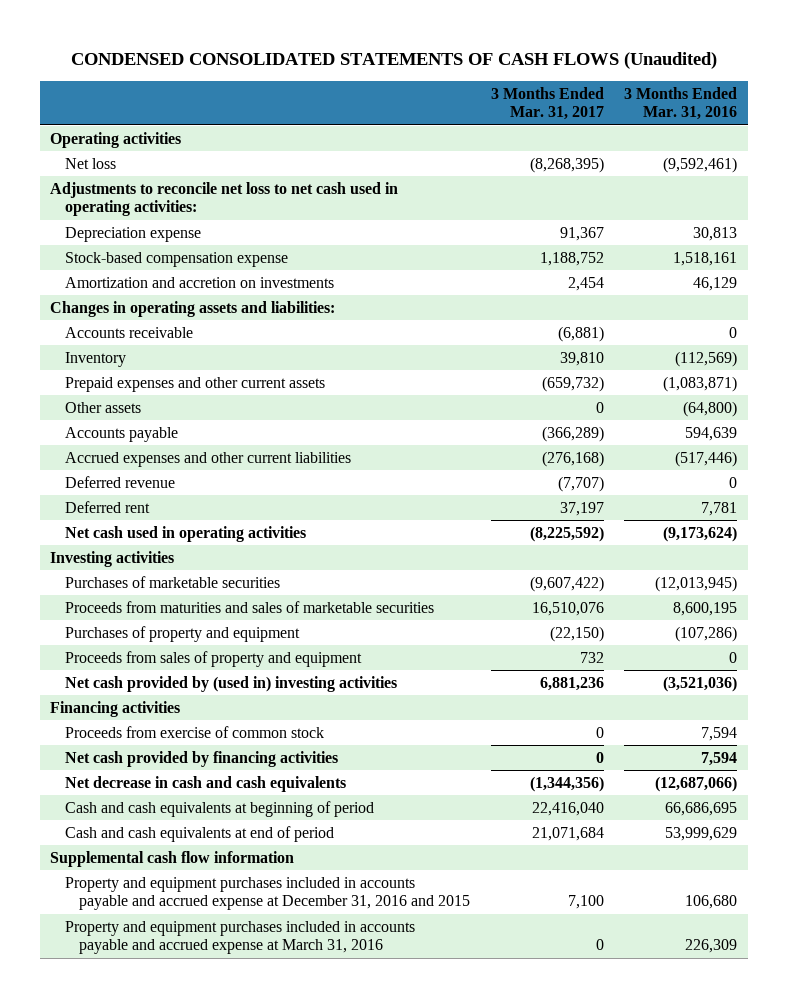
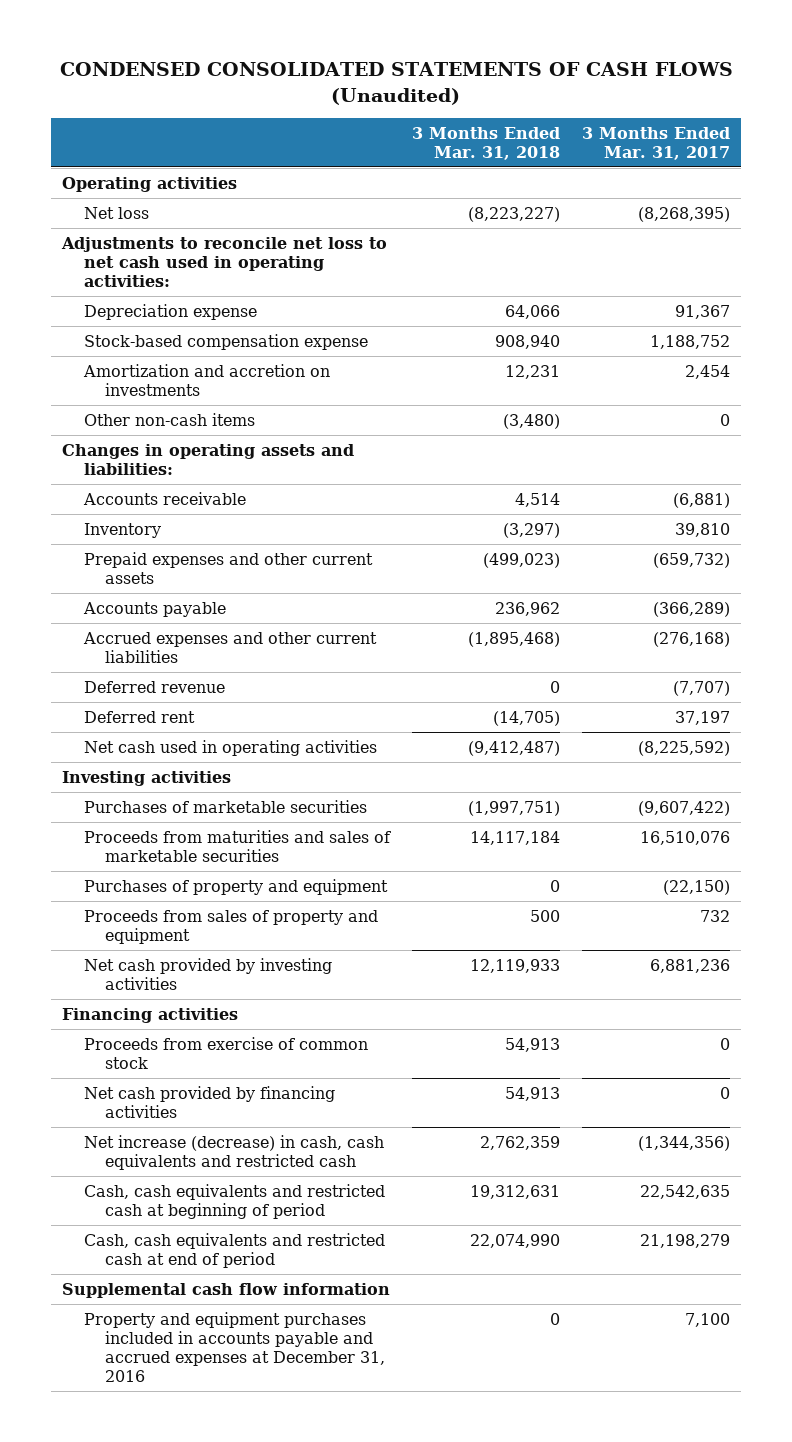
[624,86,738,121] 3 Months Ended Mar. 31, 2016 -> none
none -> [412,126,561,160] 3 Months Ended Mar. 31, 2018
none -> [83,412,255,426] Other non-cash items
[64,401,141,413] Other assets -> none
[64,675,397,692] Net cash provided by (used in) investing activities -> [83,957,332,990] Net cash provided by investing activities
[64,775,346,792] Net decrease in cash and cash equivalents -> [83,1134,384,1170] Net increase (decrease) in cash, cash equivalents and restricted cash
[64,800,374,817] Cash and cash equivalents at beginning of period -> [83,1183,385,1219] Cash, cash equivalents and restricted cash at beginning of period
[531,801,604,816] 22,416,040 -> [640,1184,731,1199] 22,542,635
[64,825,334,842] Cash and cash equivalents at end of period -> [83,1232,385,1268] Cash, cash equivalents and restricted cash at end of period
[531,826,604,841] 21,071,684 -> [640,1233,731,1248] 21,198,279
[64,920,415,955] Property and equipment purchases included in accounts payable and accrued expense at March 31, 2016 -> none
[64,876,471,911] Property and equipment purchases included in accounts payable and accrued expense at December 31, 2016 and 2015 -> [83,1311,386,1383] Property and equipment purchases included in accounts payable and accrued expenses at December 31, 2016

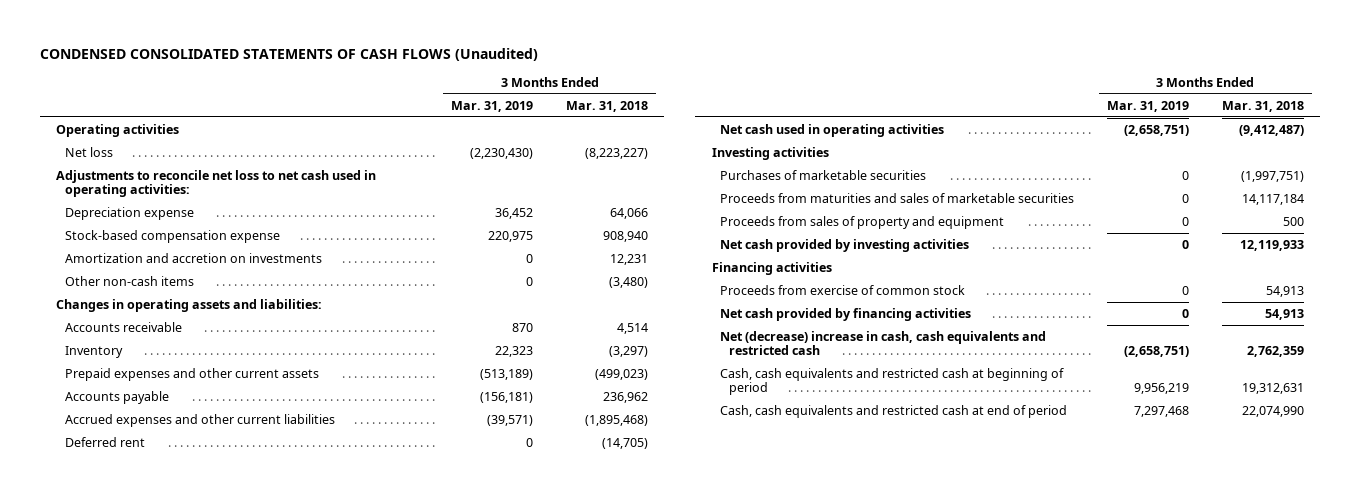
[582,126,731,160] 3 Months Ended Mar. 31, 2017 -> none
none -> [451,100,534,112] Mar. 31, 2019
[83,680,225,693] Deferred revenue -> none
[83,878,388,895] Purchases of property and equipment -> none
[83,1134,384,1170] Net increase (decrease) in cash, cash equivalents and restricted cash -> [720,330,1047,356] Net (decrease) increase in cash, cash equivalents and restricted cash
[62,1282,391,1298] Supplemental cash flow information -> none
[83,1311,386,1383] Property and equipment purchases included in accounts payable and accrued expenses at December 31, 2016 -> none

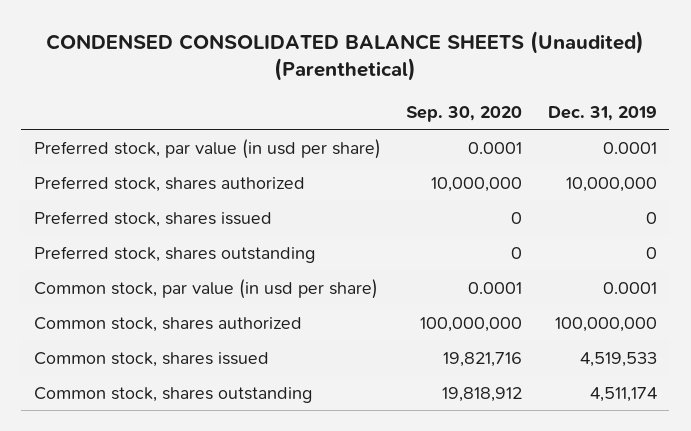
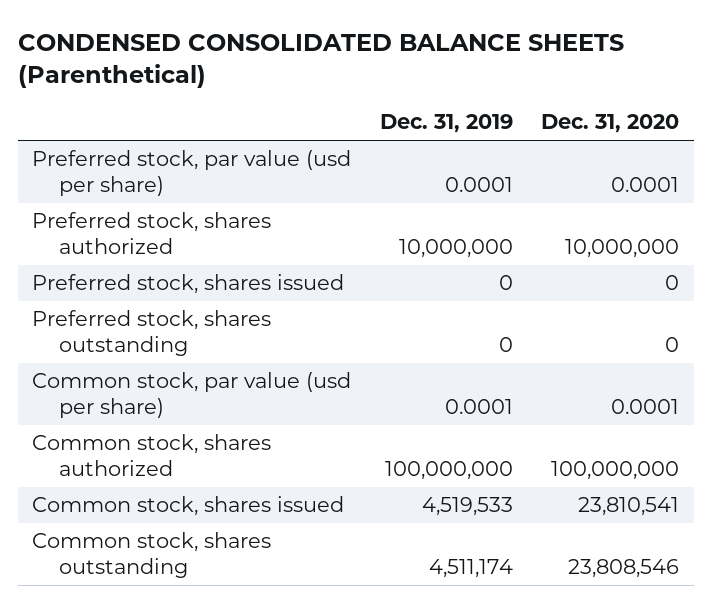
[46,30,645,82] CONDENSED CONSOLIDATED BALANCE SHEETS (Unaudited) (Parenthetical) -> [18,33,625,89] CONDENSED CONSOLIDATED BALANCE SHEETS (Parenthetical)
[406,105,523,122] Sep. 30, 2020 -> none
none -> [541,114,680,134] Dec. 31, 2020
[33,138,381,159] Preferred stock, par value (in usd per share) -> [32,150,352,197] Preferred stock, par value (usd per share)
[33,278,378,299] Common stock, par value (in usd per share) -> [32,372,352,419] Common stock, par value (usd per share)

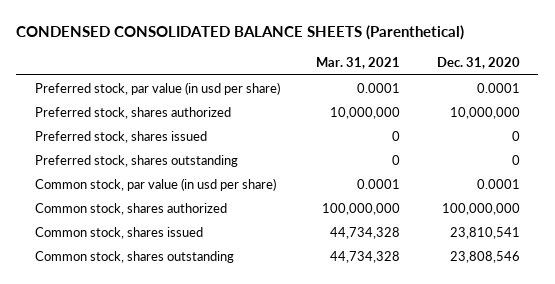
[379,114,513,134] Dec. 31, 2019 -> none
none -> [316,57,401,70] Mar. 31, 2021
[32,150,352,197] Preferred stock, par value (usd per share) -> [34,82,280,96] Preferred stock, par value (in usd per share)
[32,372,352,419] Common stock, par value (usd per share) -> [34,178,276,192] Common stock, par value (in usd per share)

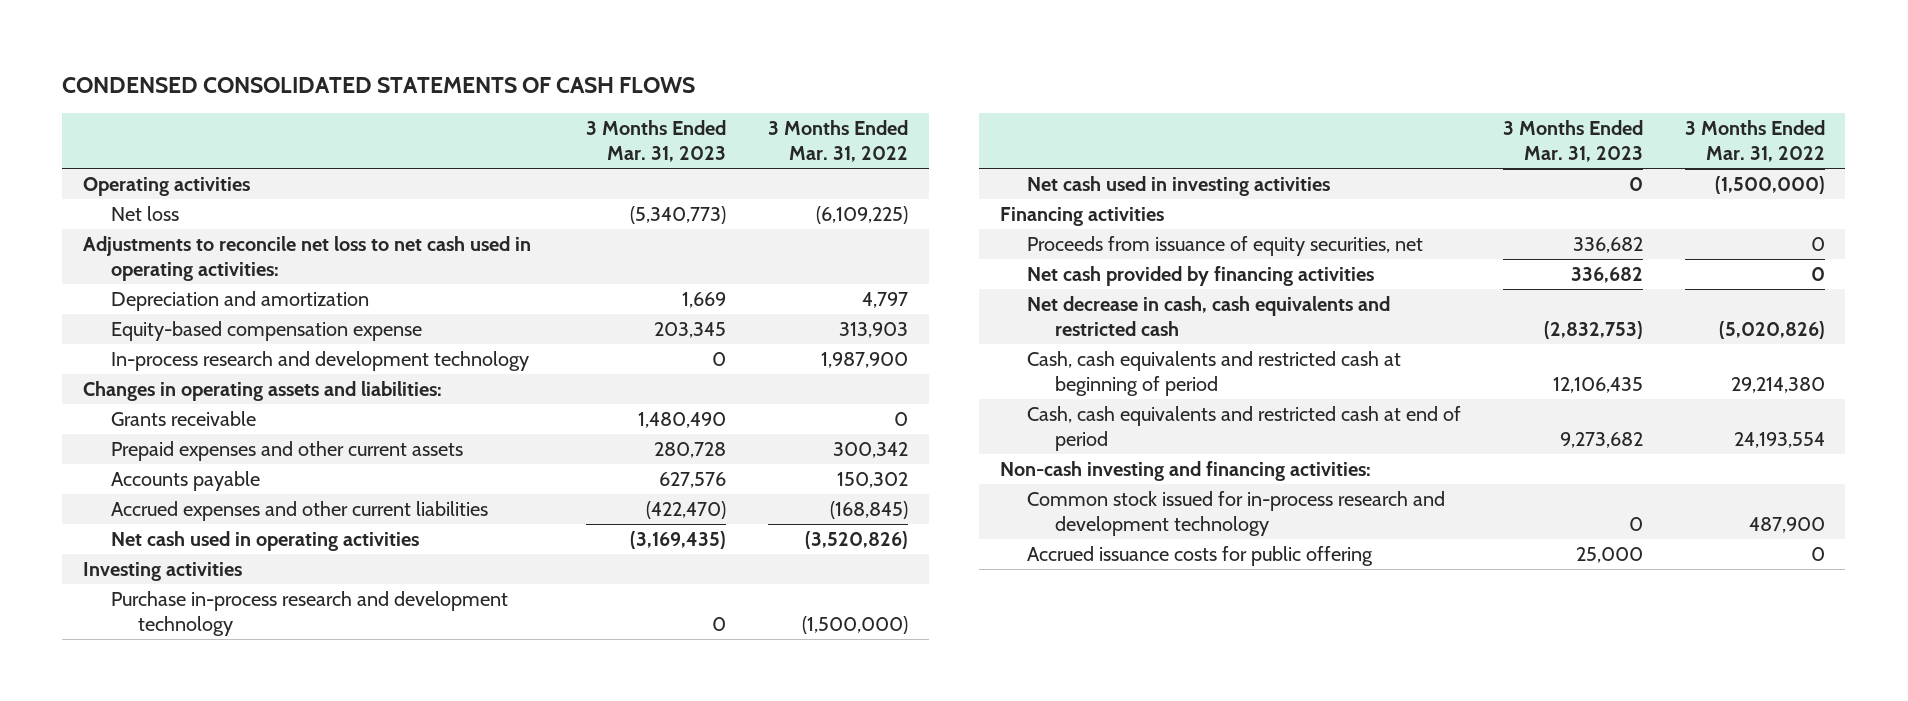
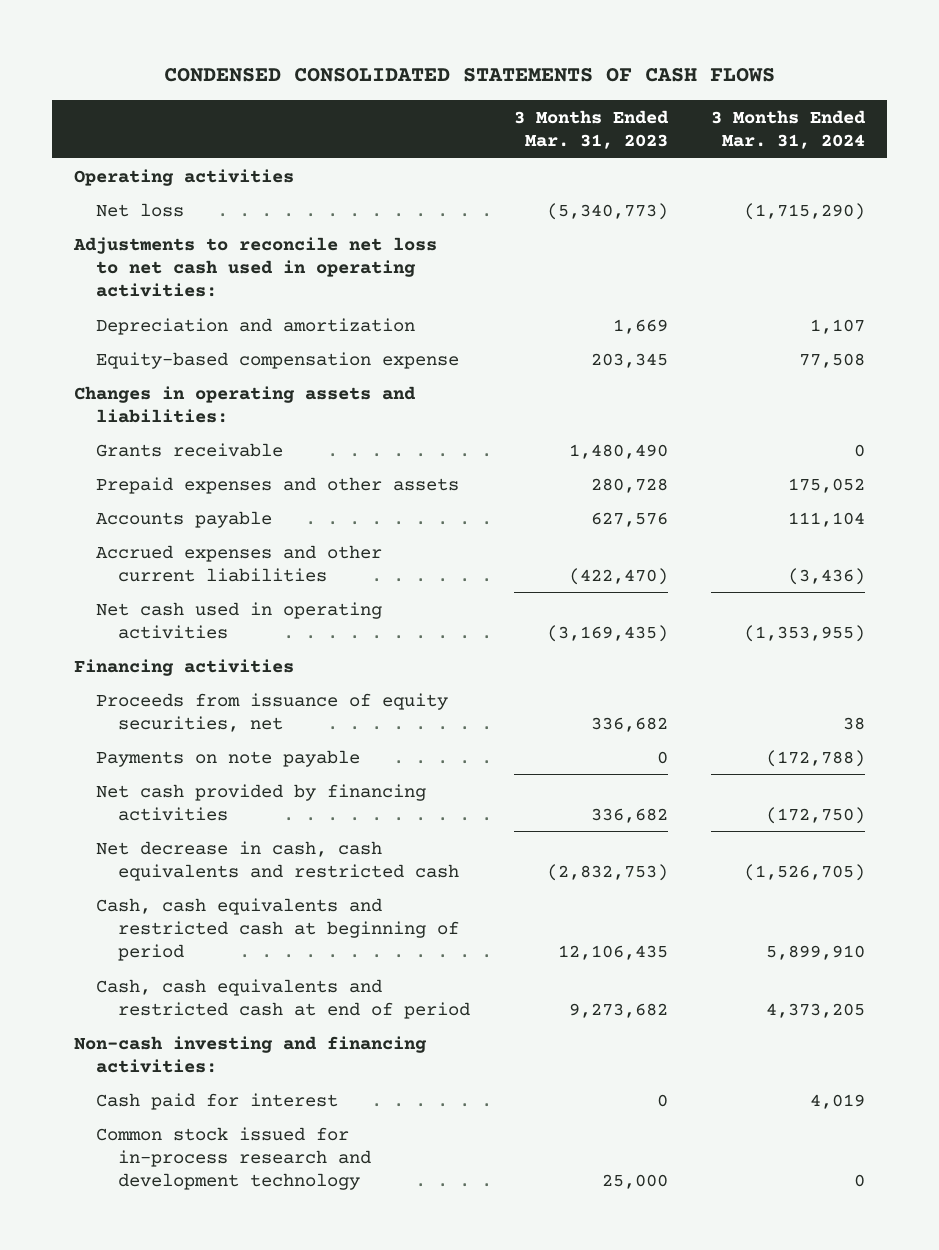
[768,119,909,163] 3 Months Ended Mar. 31, 2022 -> none
none -> [711,109,867,149] 3 Months Ended Mar. 31, 2024
[110,350,529,371] In-process research and development technology -> none
[110,440,463,461] Prepaid expenses and other current assets -> [95,476,459,494] Prepaid expenses and other assets
[82,561,242,581] Investing activities -> none
[110,590,508,637] Purchase in-process research and development technology -> none
[1027,175,1331,196] Net cash used in investing activities -> none
none -> [95,749,360,767] Payments on note payable
[1027,545,1374,566] Accrued issuance costs for public offering -> none
none -> [95,1092,338,1110] Cash paid for interest
[1628,517,1643,532] 0 -> [601,1173,668,1189] 25,000

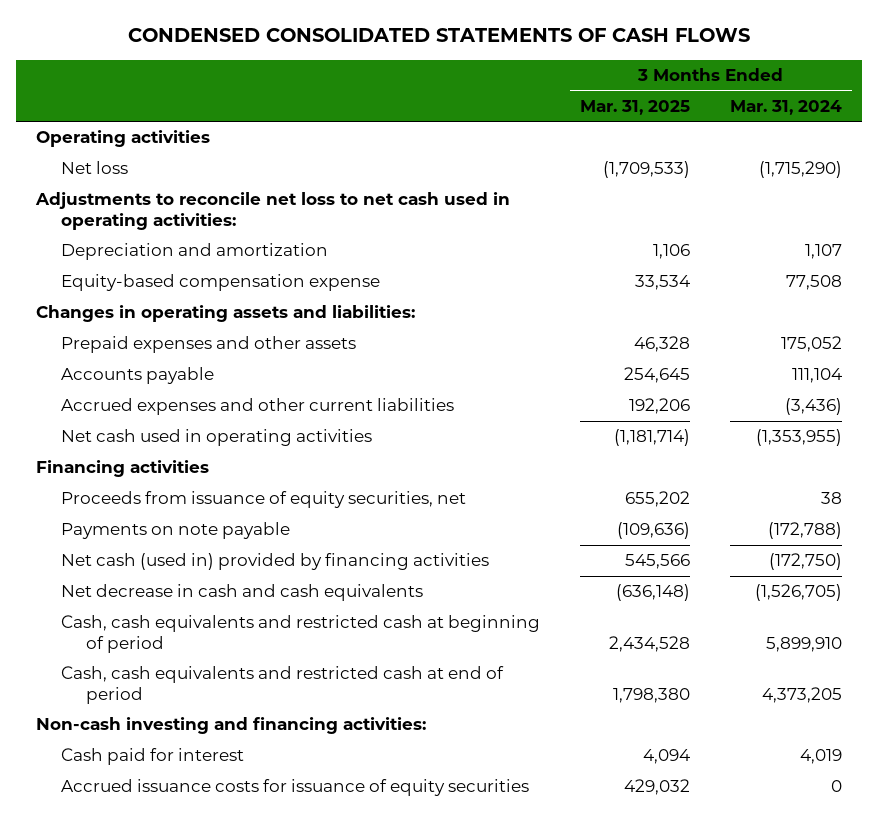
[513,109,669,149] 3 Months Ended Mar. 31, 2023 -> none
none -> [579,99,690,115] Mar. 31, 2025
[95,442,283,457] Grants receivable -> none
[95,783,426,821] Net cash provided by financing activities -> [60,553,489,571] Net cash (used in) provided by financing activities
[95,840,460,881] Net decrease in cash, cash equivalents and restricted cash -> [60,584,423,602] Net decrease in cash and cash equivalents
[95,1126,372,1190] Common stock issued for in-process research and development technology -> none
none -> [60,779,529,797] Accrued issuance costs for issuance of equity securities

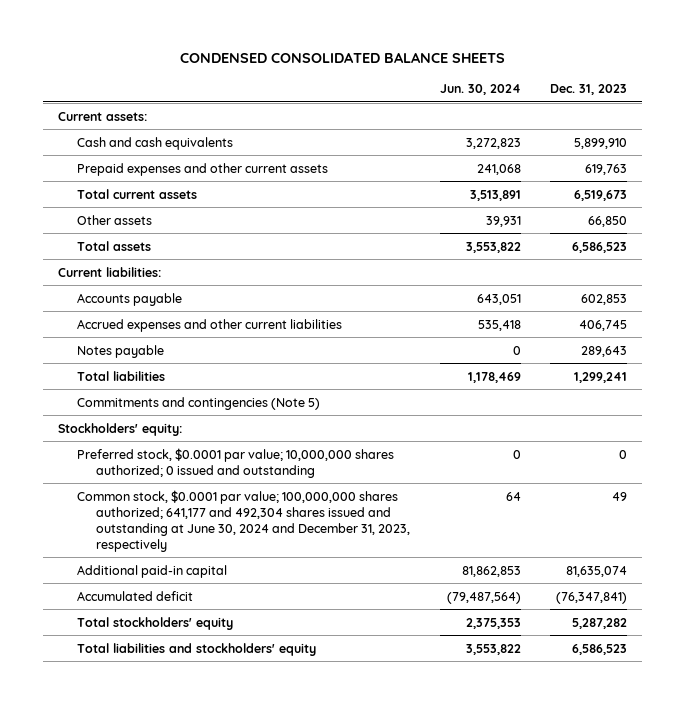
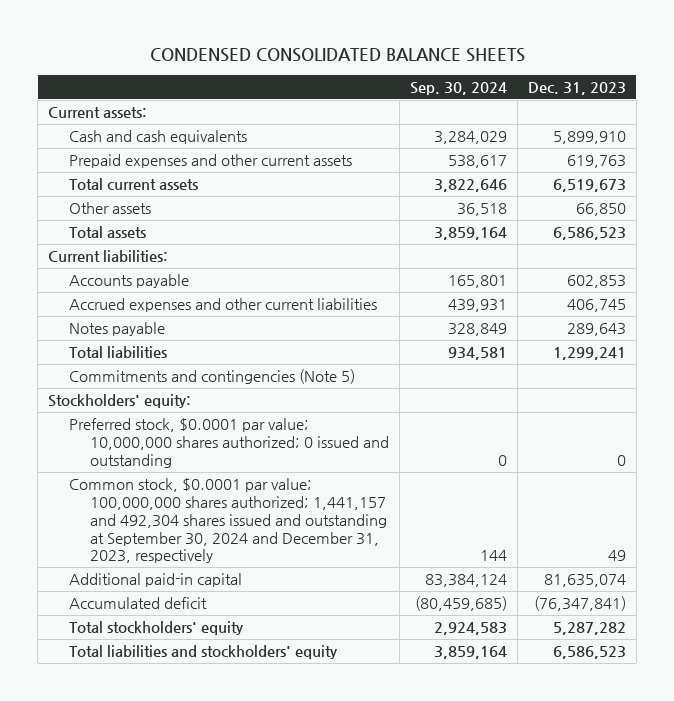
[439,84,521,96] Jun. 30, 2024 -> none
none -> [409,81,507,95] Sep. 30, 2024
[77,489,411,552] Common stock, $0.0001 par value; 100,000,000 shares authorized; 641,177 and 492,304 shares issued and outstanding at June 30, 2024 and December 31, 2023, respectively -> [69,478,388,564] Common stock, $0.0001 par value; 100,000,000 shares authorized; 1,441,157 and 492,304 shares issued and outstanding at September 30, 2024 and December 31, 2023, respectively

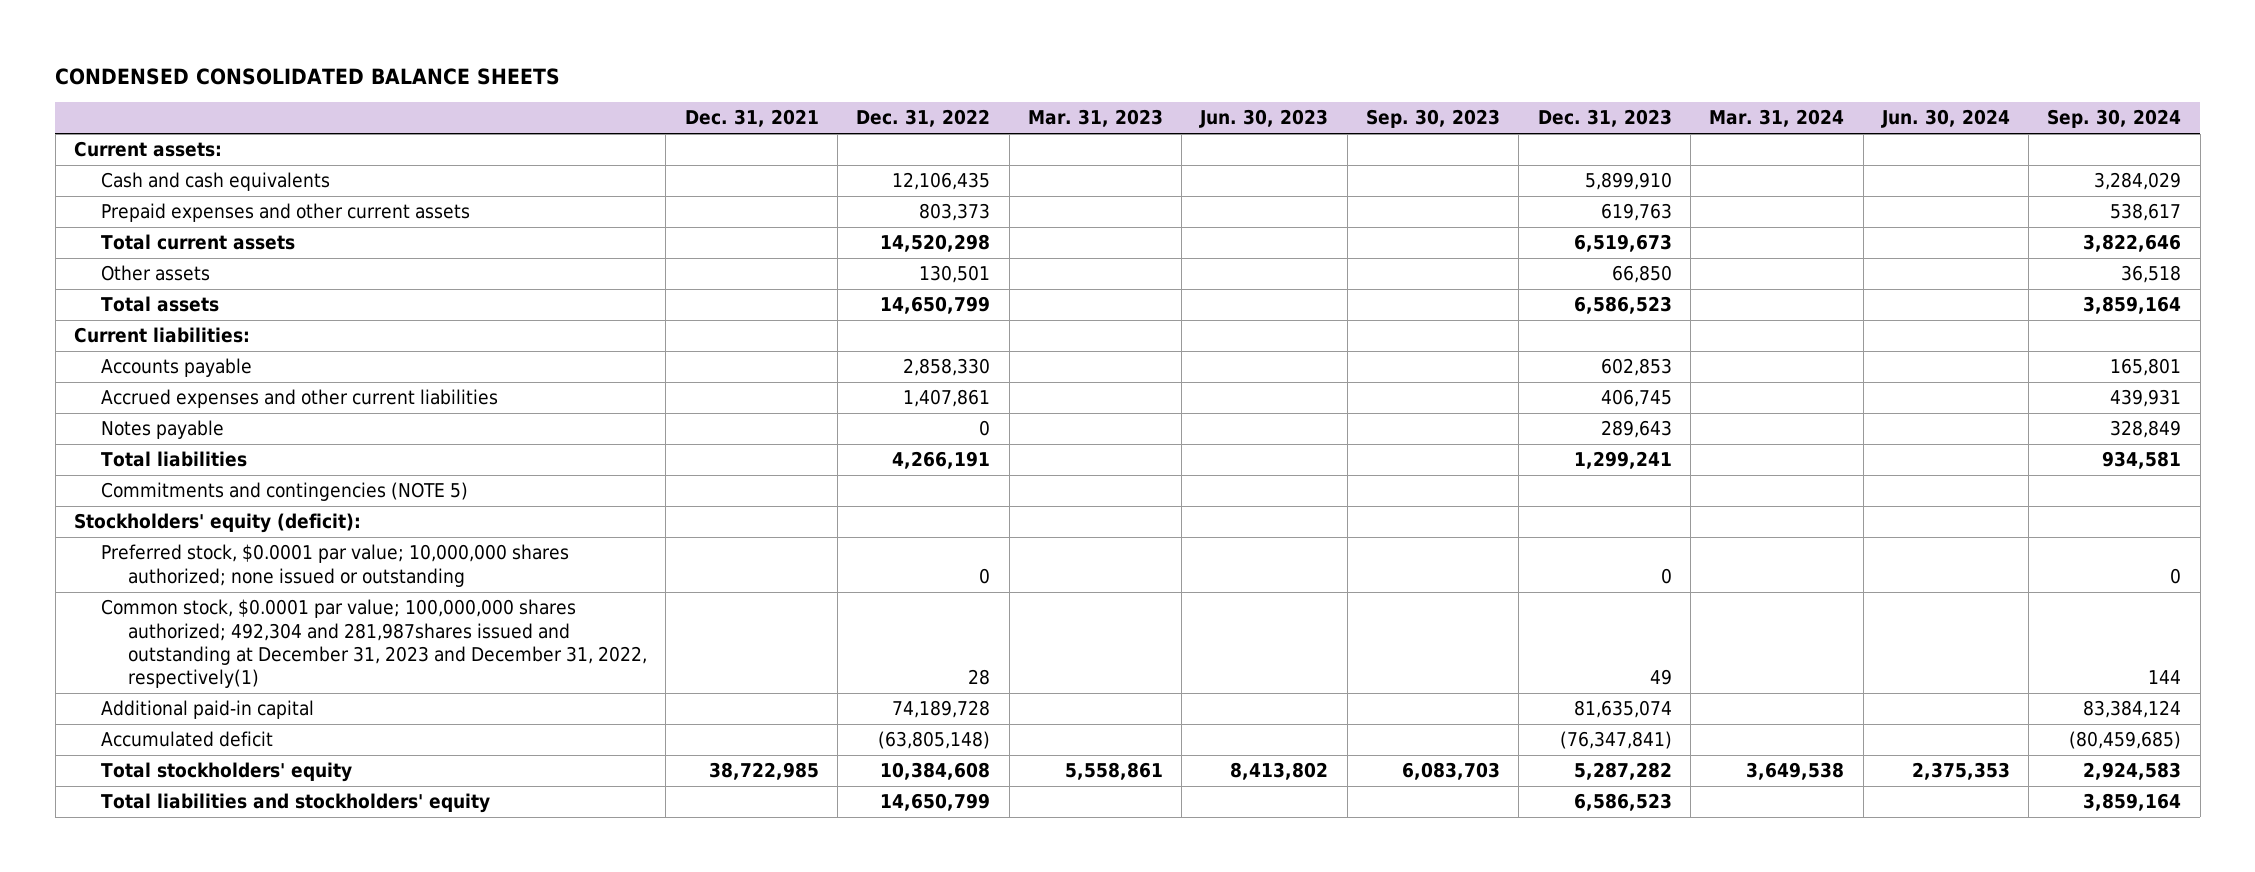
none -> [684,109,819,128] Dec. 31, 2021
none -> [856,109,991,128] Dec. 31, 2022
none -> [1027,109,1163,128] Mar. 31, 2023
none -> [1199,109,1329,129] Jun. 30, 2023
none -> [1366,109,1501,129] Sep. 30, 2023
none -> [1709,109,1845,128] Mar. 31, 2024
none -> [1880,109,2010,129] Jun. 30, 2024
[69,369,356,385] Commitments and contingencies (Note 5) -> [100,482,468,502] Commitments and contingencies (NOTE 5)
[48,394,192,409] Stockholders' equity: -> [73,513,361,534] Stockholders' equity (deficit):
[69,418,390,468] Preferred stock, $0.0001 par value; 10,000,000 shares authorized; 0 issued and outstanding -> [100,544,569,587] Preferred stock, $0.0001 par value; 10,000,000 shares authorized; none issued or outstanding
[69,478,388,564] Common stock, $0.0001 par value; 100,000,000 shares authorized; 1,441,157 and 492,304 shares issued and outstanding at September 30, 2024 and December 31, 2023, respectively -> [100,599,647,689] Common stock, $0.0001 par value; 100,000,000 shares authorized; 492,304 and 281,987shares issued and outstanding at December 31, 2023 and December 31, 2022, respectively(1)

